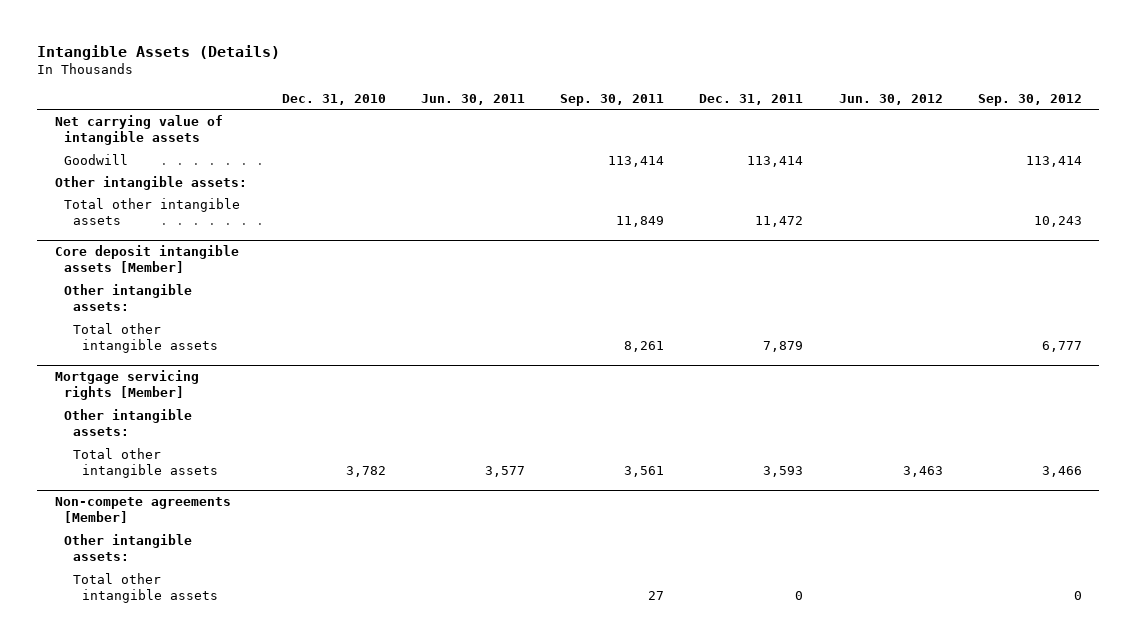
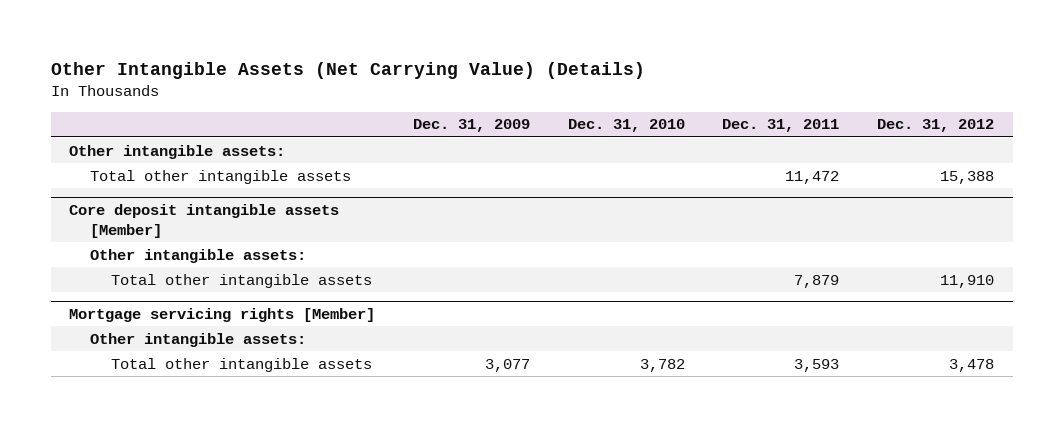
[37,45,281,61] Intangible Assets (Details) -> [50,61,645,79] Other Intangible Assets (Net Carrying Value) (Details)
[421,93,526,105] Jun. 30, 2011 -> none
[560,93,665,106] Sep. 30, 2011 -> none
[838,93,943,105] Jun. 30, 2012 -> none
[977,93,1082,106] Sep. 30, 2012 -> none
none -> [413,119,531,133] Dec. 31, 2009
none -> [876,119,994,133] Dec. 31, 2012
[54,114,223,146] Net carrying value of intangible assets -> none
[63,153,128,165] Goodwill -> none
[54,497,231,524] Non-compete agreements [Member] -> none
[63,533,192,562] Other intangible assets: -> none
[72,572,218,604] Total other intangible assets -> none

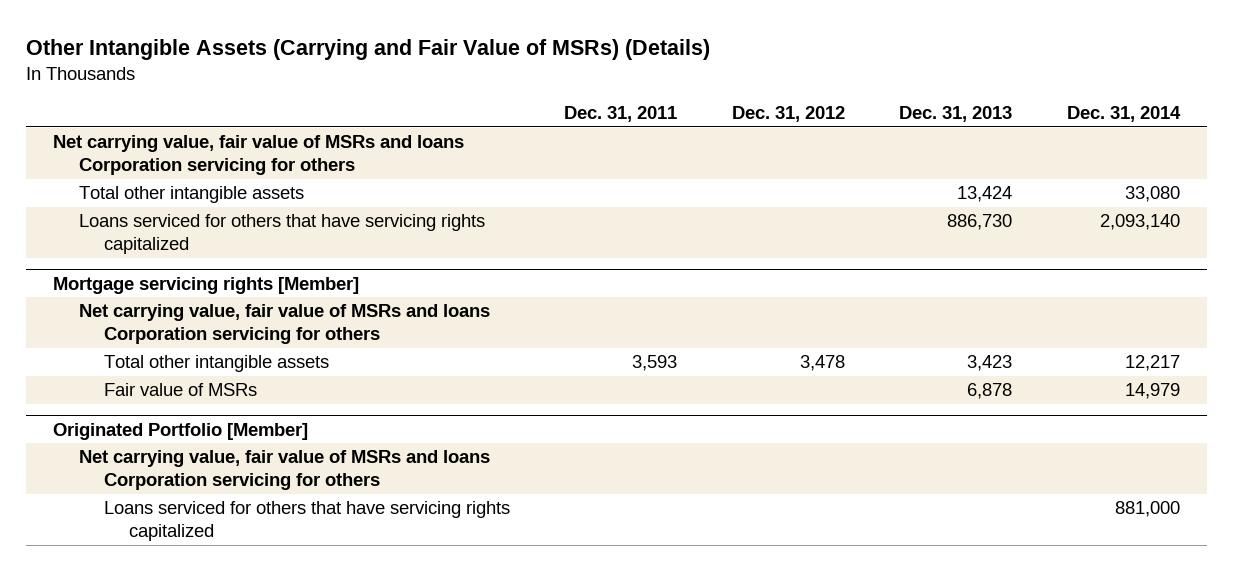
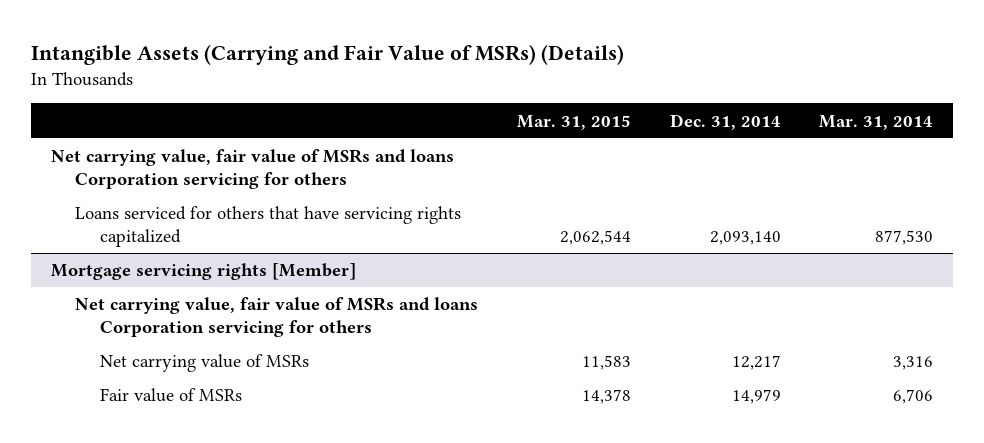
[26,39,711,61] Other Intangible Assets (Carrying and Fair Value of MSRs) (Details) -> [31,43,625,65] Intangible Assets (Carrying and Fair Value of MSRs) (Details)
[564,106,678,123] Dec. 31, 2011 -> none
[731,106,845,123] Dec. 31, 2012 -> none
[899,106,1013,123] Dec. 31, 2013 -> none
none -> [516,114,631,130] Mar. 31, 2015
none -> [819,114,934,130] Mar. 31, 2014
[78,186,304,204] Total other intangible assets -> none
[103,355,329,373] Total other intangible assets -> [99,354,309,373] Net carrying value of MSRs
[53,422,309,440] Originated Portfolio [Member] -> none
[78,450,490,491] Net carrying value, fair value of MSRs and loans Corporation servicing for others -> none
[103,501,510,542] Loans serviced for others that have servicing rights capitalized -> none

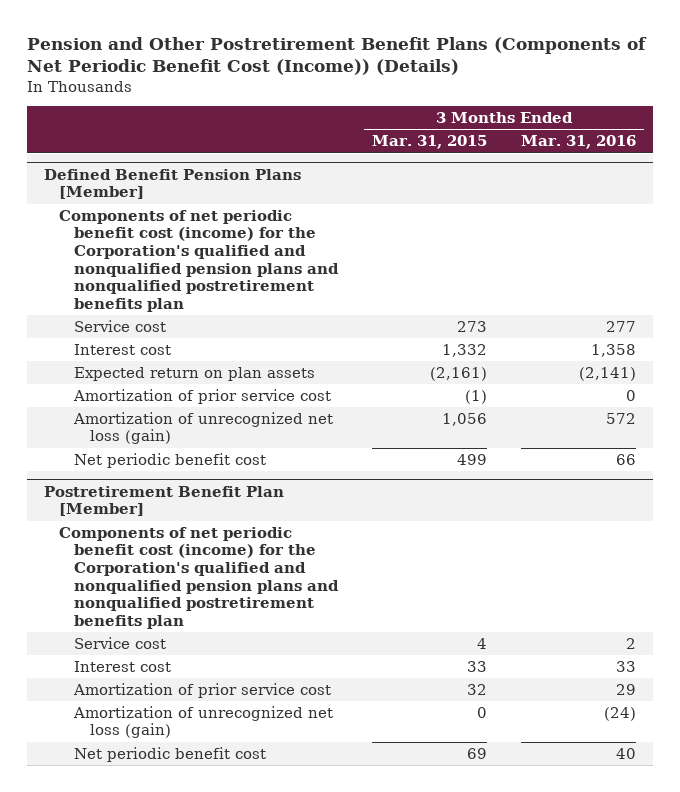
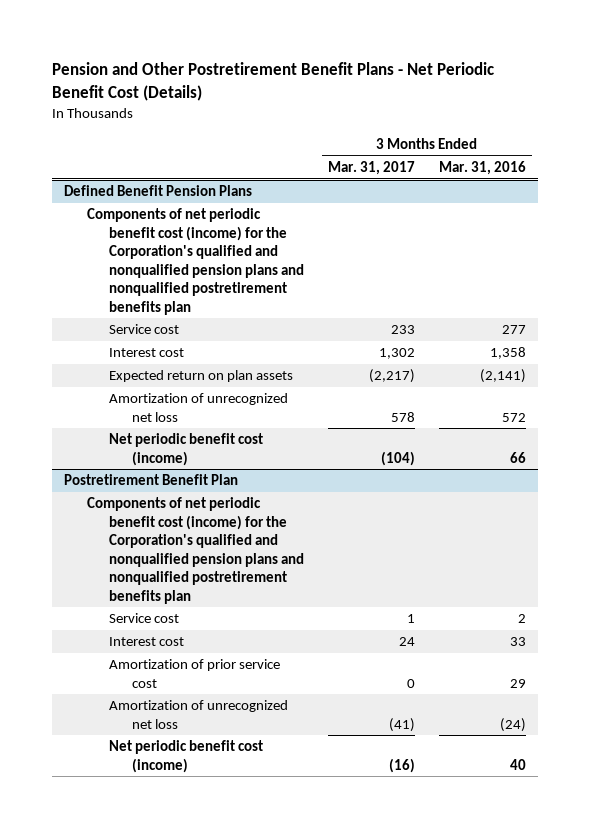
[27,36,648,76] Pension and Other Postretirement Benefit Plans (Components of Net Periodic Benefit Cost (Income)) (Details) -> [51,61,494,101] Pension and Other Postretirement Benefit Plans - Net Periodic Benefit Cost (Details)
[372,135,488,150] Mar. 31, 2015 -> none
none -> [328,161,416,176] Mar. 31, 2017
[44,168,302,200] Defined Benefit Pension Plans [Member] -> [63,185,252,197] Defined Benefit Pension Plans
[73,388,332,404] Amortization of prior service cost -> none
[73,411,334,445] Amortization of unrecognized net loss (gain) -> [109,393,289,422] Amortization of unrecognized net loss
[74,452,267,468] Net periodic benefit cost -> [109,433,264,466] Net periodic benefit cost (income)
[44,485,285,517] Postretirement Benefit Plan [Member] -> [63,474,238,486] Postretirement Benefit Plan
[73,705,334,739] Amortization of unrecognized net loss (gain) -> [109,700,289,729] Amortization of unrecognized net loss
[74,746,267,762] Net periodic benefit cost -> [109,740,264,773] Net periodic benefit cost (income)

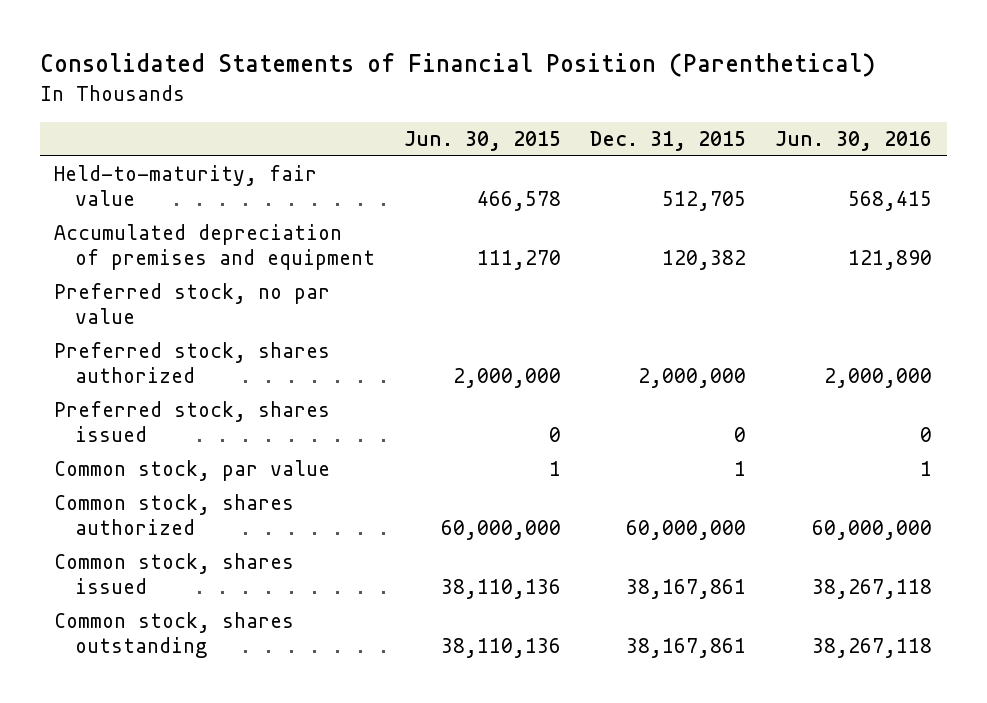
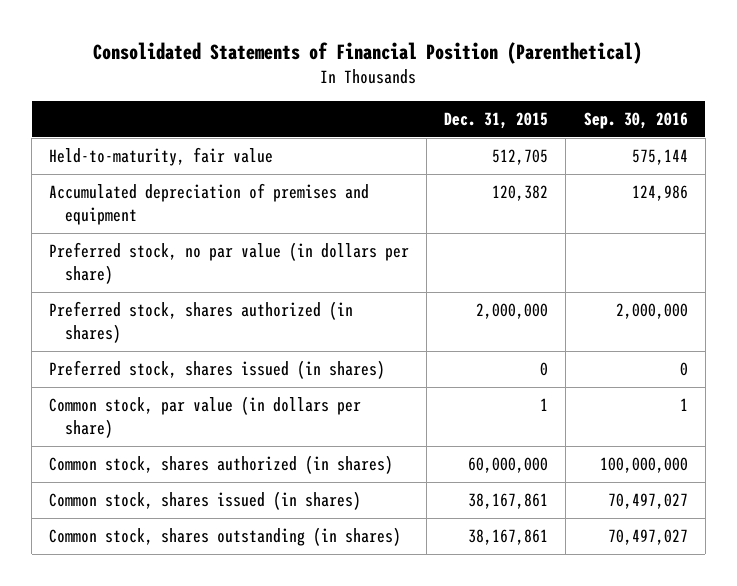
[404,130,562,151] Jun. 30, 2015 -> none
[775,130,933,151] Jun. 30, 2016 -> none
none -> [583,111,688,129] Sep. 30, 2016
[54,283,331,324] Preferred stock, no par value -> [49,242,410,284] Preferred stock, no par value (in dollars per share)
[54,342,331,383] Preferred stock, shares authorized -> [49,301,354,343] Preferred stock, shares authorized (in shares)
[54,401,331,442] Preferred stock, shares issued -> [49,360,386,380] Preferred stock, shares issued (in shares)
[54,460,331,482] Common stock, par value -> [49,396,362,438] Common stock, par value (in dollars per share)
[54,494,295,535] Common stock, shares authorized -> [49,455,394,475] Common stock, shares authorized (in shares)
[54,553,295,594] Common stock, shares issued -> [49,491,362,511] Common stock, shares issued (in shares)
[54,612,295,658] Common stock, shares outstanding -> [49,527,402,547] Common stock, shares outstanding (in shares)

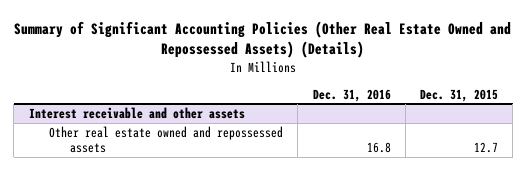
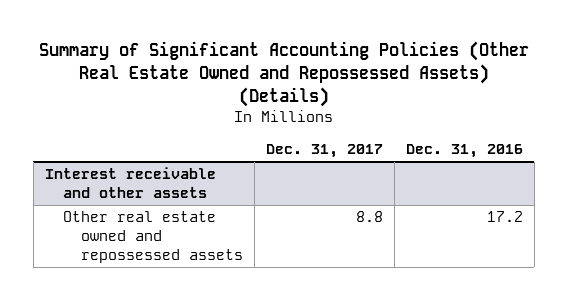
[420,88,499,102] Dec. 31, 2015 -> none
none -> [266,143,384,158] Dec. 31, 2017
[366,142,391,154] 16.8 -> [486,211,523,223] 17.2

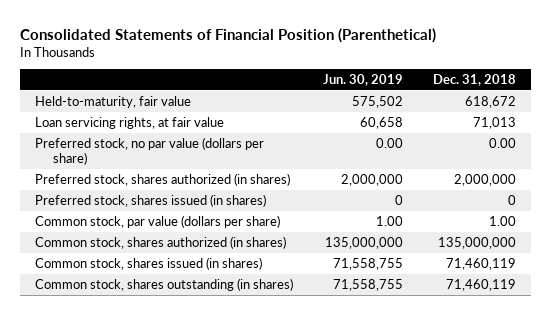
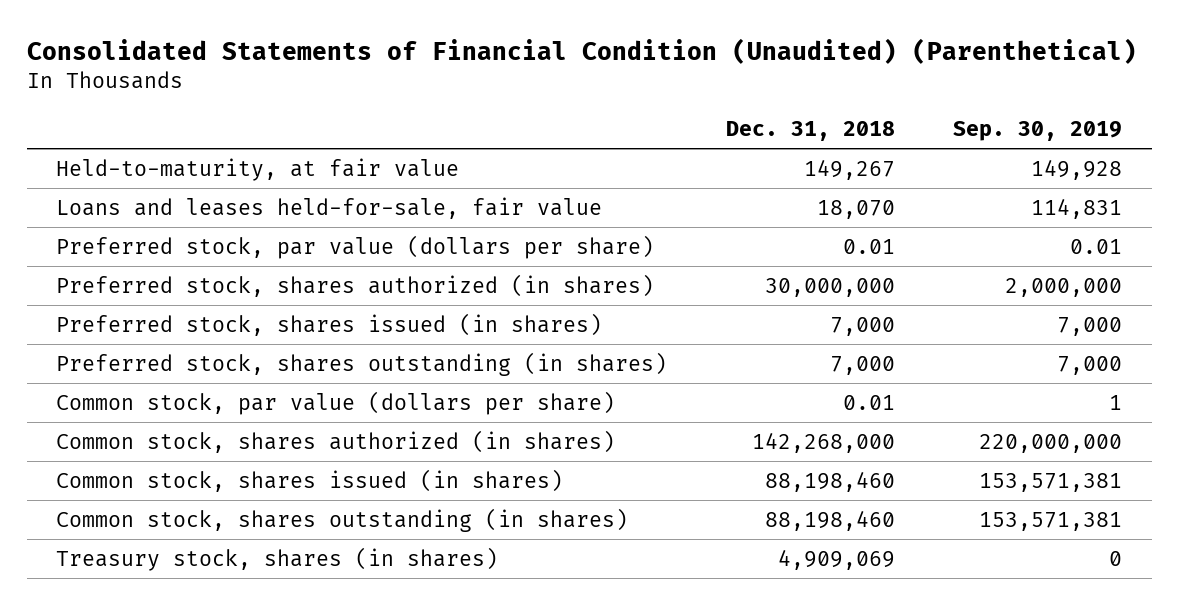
[19,27,436,43] Consolidated Statements of Financial Position (Parenthetical) -> [27,37,1138,64] Consolidated Statements of Financial Condition (Unaudited) (Parenthetical)
[322,74,403,87] Jun. 30, 2019 -> none
none -> [953,120,1123,141] Sep. 30, 2019
[34,116,224,129] Loan servicing rights, at fair value -> none
[34,95,191,108] Held-to-maturity, fair value -> [56,157,460,181] Held-to-maturity, at fair value
[464,95,516,108] 618,672 -> [803,158,895,180] 149,267
none -> [56,196,603,219] Loans and leases held-for-sale, fair value
[34,136,264,165] Preferred stock, no par value (dollars per share) -> [56,234,655,259] Preferred stock, par value (dollars per share)
[488,137,516,148] 0.00 -> [842,238,895,254] 0.01
[453,173,516,186] 2,000,000 -> [764,277,895,297] 30,000,000
[507,194,516,205] 0 -> [829,316,895,336] 7,000
none -> [56,351,668,376] Preferred stock, shares outstanding (in shares)
[488,215,516,226] 1.00 -> [842,394,895,410] 0.01
[437,236,516,249] 135,000,000 -> [751,431,895,453] 142,268,000
[445,257,516,270] 71,460,119 -> [764,470,895,492] 88,198,460
[445,278,516,291] 71,460,119 -> [764,509,895,531] 88,198,460
none -> [56,546,499,571] Treasury stock, shares (in shares)

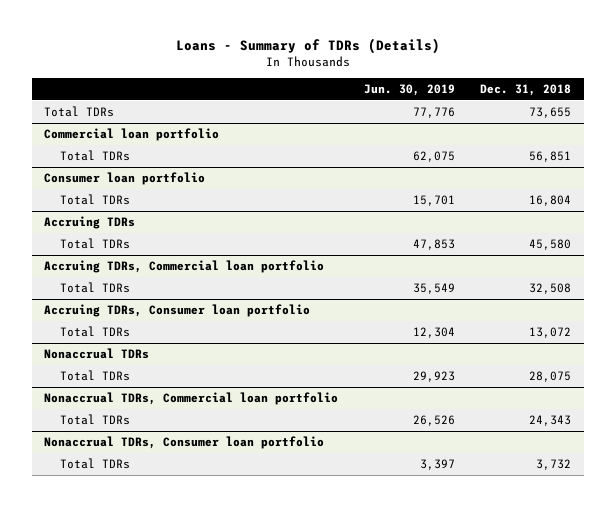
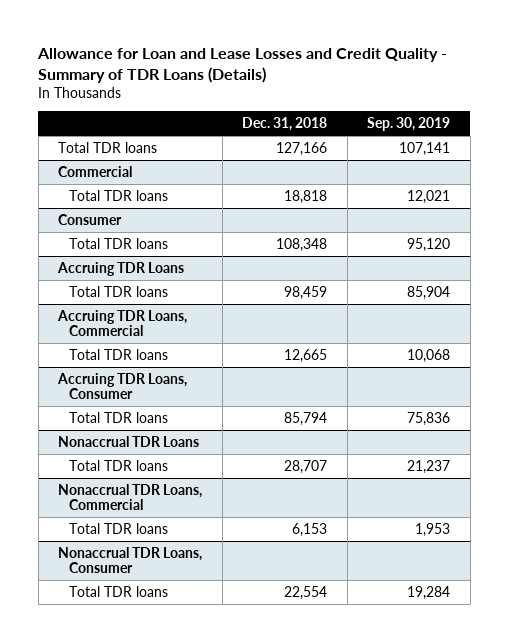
[175,38,440,55] Loans - Summary of TDRs (Details) -> [37,48,448,83] Allowance for Loan and Lease Losses and Credit Quality - Summary of TDR Loans (Details)
[363,84,455,97] Jun. 30, 2019 -> none
none -> [367,116,451,131] Sep. 30, 2019
[44,105,115,117] Total TDRs -> [58,141,158,153] Total TDR loans
[529,106,572,118] 73,655 -> [276,141,328,156] 127,166
[44,127,220,141] Commercial loan portfolio -> [58,165,133,177] Commercial
[60,149,131,161] Total TDRs -> [68,189,168,201] Total TDR loans
[529,150,572,162] 56,851 -> [284,189,328,204] 18,818
[44,171,206,185] Consumer loan portfolio -> [58,213,123,225] Consumer
[60,193,131,205] Total TDRs -> [68,237,168,249] Total TDR loans
[529,194,572,206] 16,804 -> [276,237,328,252] 108,348
[44,215,136,229] Accruing TDRs -> [57,261,185,276] Accruing TDR Loans
[60,237,131,249] Total TDRs -> [68,285,168,297] Total TDR loans
[529,238,572,250] 45,580 -> [284,285,328,300] 98,459
[44,259,325,273] Accruing TDRs, Commercial loan portfolio -> [57,309,188,337] Accruing TDR Loans, Commercial
[60,281,131,293] Total TDRs -> [68,348,168,360] Total TDR loans
[529,282,572,294] 32,508 -> [284,348,328,363] 12,665
[44,303,311,317] Accruing TDRs, Consumer loan portfolio -> [57,372,188,400] Accruing TDR Loans, Consumer
[60,325,131,337] Total TDRs -> [68,411,168,423] Total TDR loans
[529,326,572,338] 13,072 -> [284,411,328,426] 85,794
[44,347,150,359] Nonaccrual TDRs -> [58,435,200,447] Nonaccrual TDR Loans
[60,369,131,381] Total TDRs -> [68,459,168,471] Total TDR loans
[529,370,572,382] 28,075 -> [284,459,328,474] 28,707
[44,391,339,405] Nonaccrual TDRs, Commercial loan portfolio -> [58,483,203,511] Nonaccrual TDR Loans, Commercial
[60,413,131,425] Total TDRs -> [68,522,168,534] Total TDR loans
[529,414,572,426] 24,343 -> [292,522,328,537] 6,153
[44,435,325,449] Nonaccrual TDRs, Consumer loan portfolio -> [58,546,203,574] Nonaccrual TDR Loans, Consumer
[60,457,131,469] Total TDRs -> [68,585,168,597] Total TDR loans
[536,458,572,470] 3,732 -> [284,585,328,600] 22,554

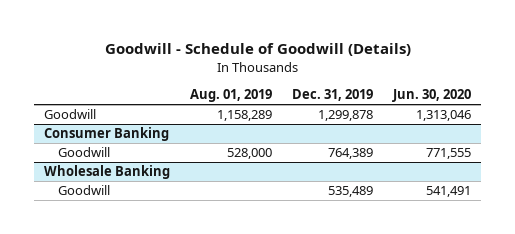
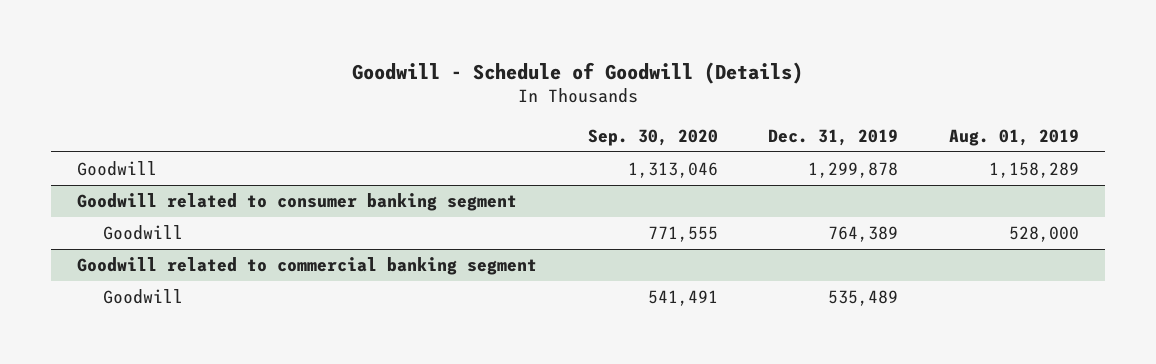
[392,89,472,103] Jun. 30, 2020 -> none
none -> [587,128,718,146] Sep. 30, 2020
[44,127,170,142] Consumer Banking -> [76,192,517,211] Goodwill related to consumer banking segment
[44,165,171,180] Wholesale Banking -> [76,256,537,275] Goodwill related to commercial banking segment

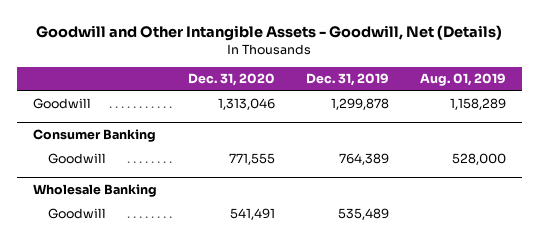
[352,61,804,84] Goodwill - Schedule of Goodwill (Details) -> [36,24,503,41] Goodwill and Other Intangible Assets - Goodwill, Net (Details)
[587,128,718,146] Sep. 30, 2020 -> none
none -> [187,73,275,87] Dec. 31, 2020
[76,192,517,211] Goodwill related to consumer banking segment -> [32,128,156,142] Consumer Banking
[76,256,537,275] Goodwill related to commercial banking segment -> [32,183,157,197] Wholesale Banking

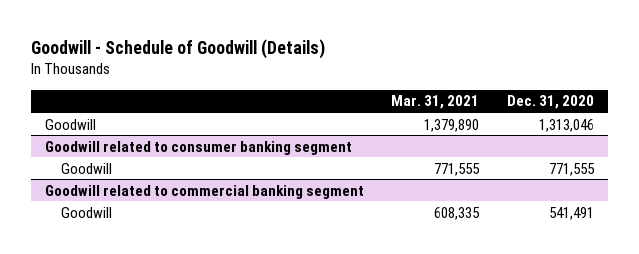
[36,24,503,41] Goodwill and Other Intangible Assets - Goodwill, Net (Details) -> [30,39,325,60] Goodwill - Schedule of Goodwill (Details)
[306,73,390,87] Dec. 31, 2019 -> none
[420,73,507,87] Aug. 01, 2019 -> none
none -> [391,95,480,110] Mar. 31, 2021
[32,128,156,142] Consumer Banking -> [44,140,352,155] Goodwill related to consumer banking segment
[32,183,157,197] Wholesale Banking -> [44,184,364,199] Goodwill related to commercial banking segment

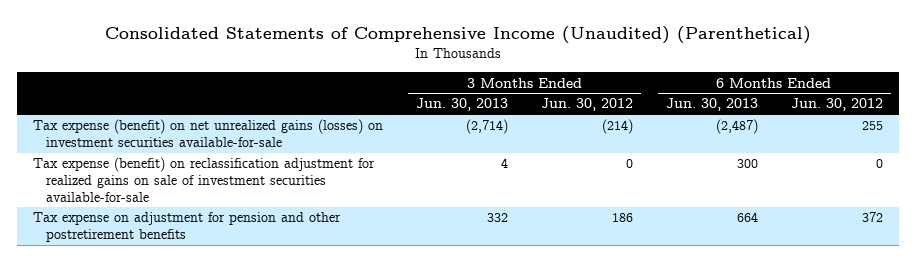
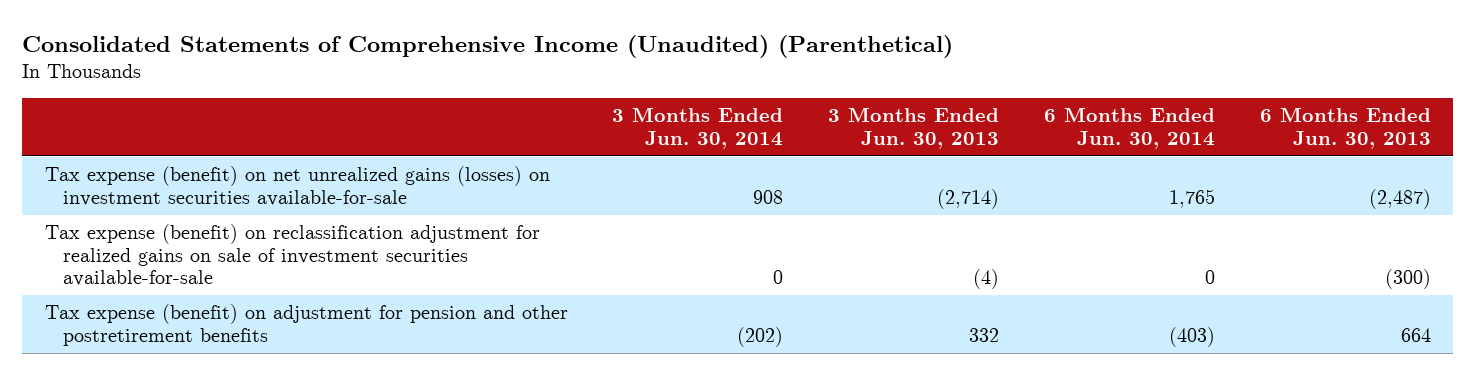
[541,98,634,112] Jun. 30, 2012 -> none
[790,98,883,112] Jun. 30, 2012 -> none
none -> [612,107,784,149] 3 Months Ended Jun. 30, 2014
none -> [1044,107,1216,149] 6 Months Ended Jun. 30, 2014
[501,158,509,169] 4 -> [973,269,1000,290] (4)
[736,159,758,169] 300 -> [1384,269,1431,290] (300)
[33,212,342,243] Tax expense on adjustment for pension and other postretirement benefits -> [44,304,568,346] Tax expense (benefit) on adjustment for pension and other postretirement benefits

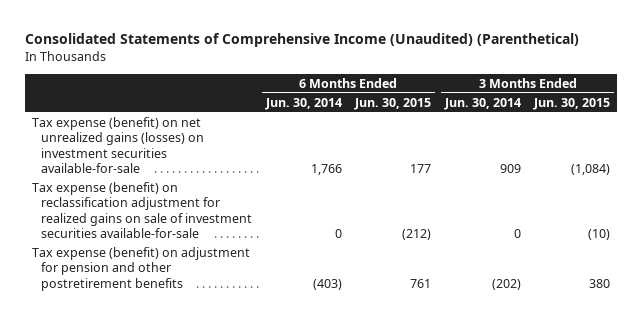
[828,107,1000,149] 3 Months Ended Jun. 30, 2013 -> none
[1259,107,1431,149] 6 Months Ended Jun. 30, 2013 -> none
none -> [354,97,432,110] Jun. 30, 2015
none -> [533,97,611,110] Jun. 30, 2015
[753,189,784,204] 908 -> [499,163,521,173] 909
[1169,188,1216,208] 1,765 -> [310,163,342,175] 1,766

